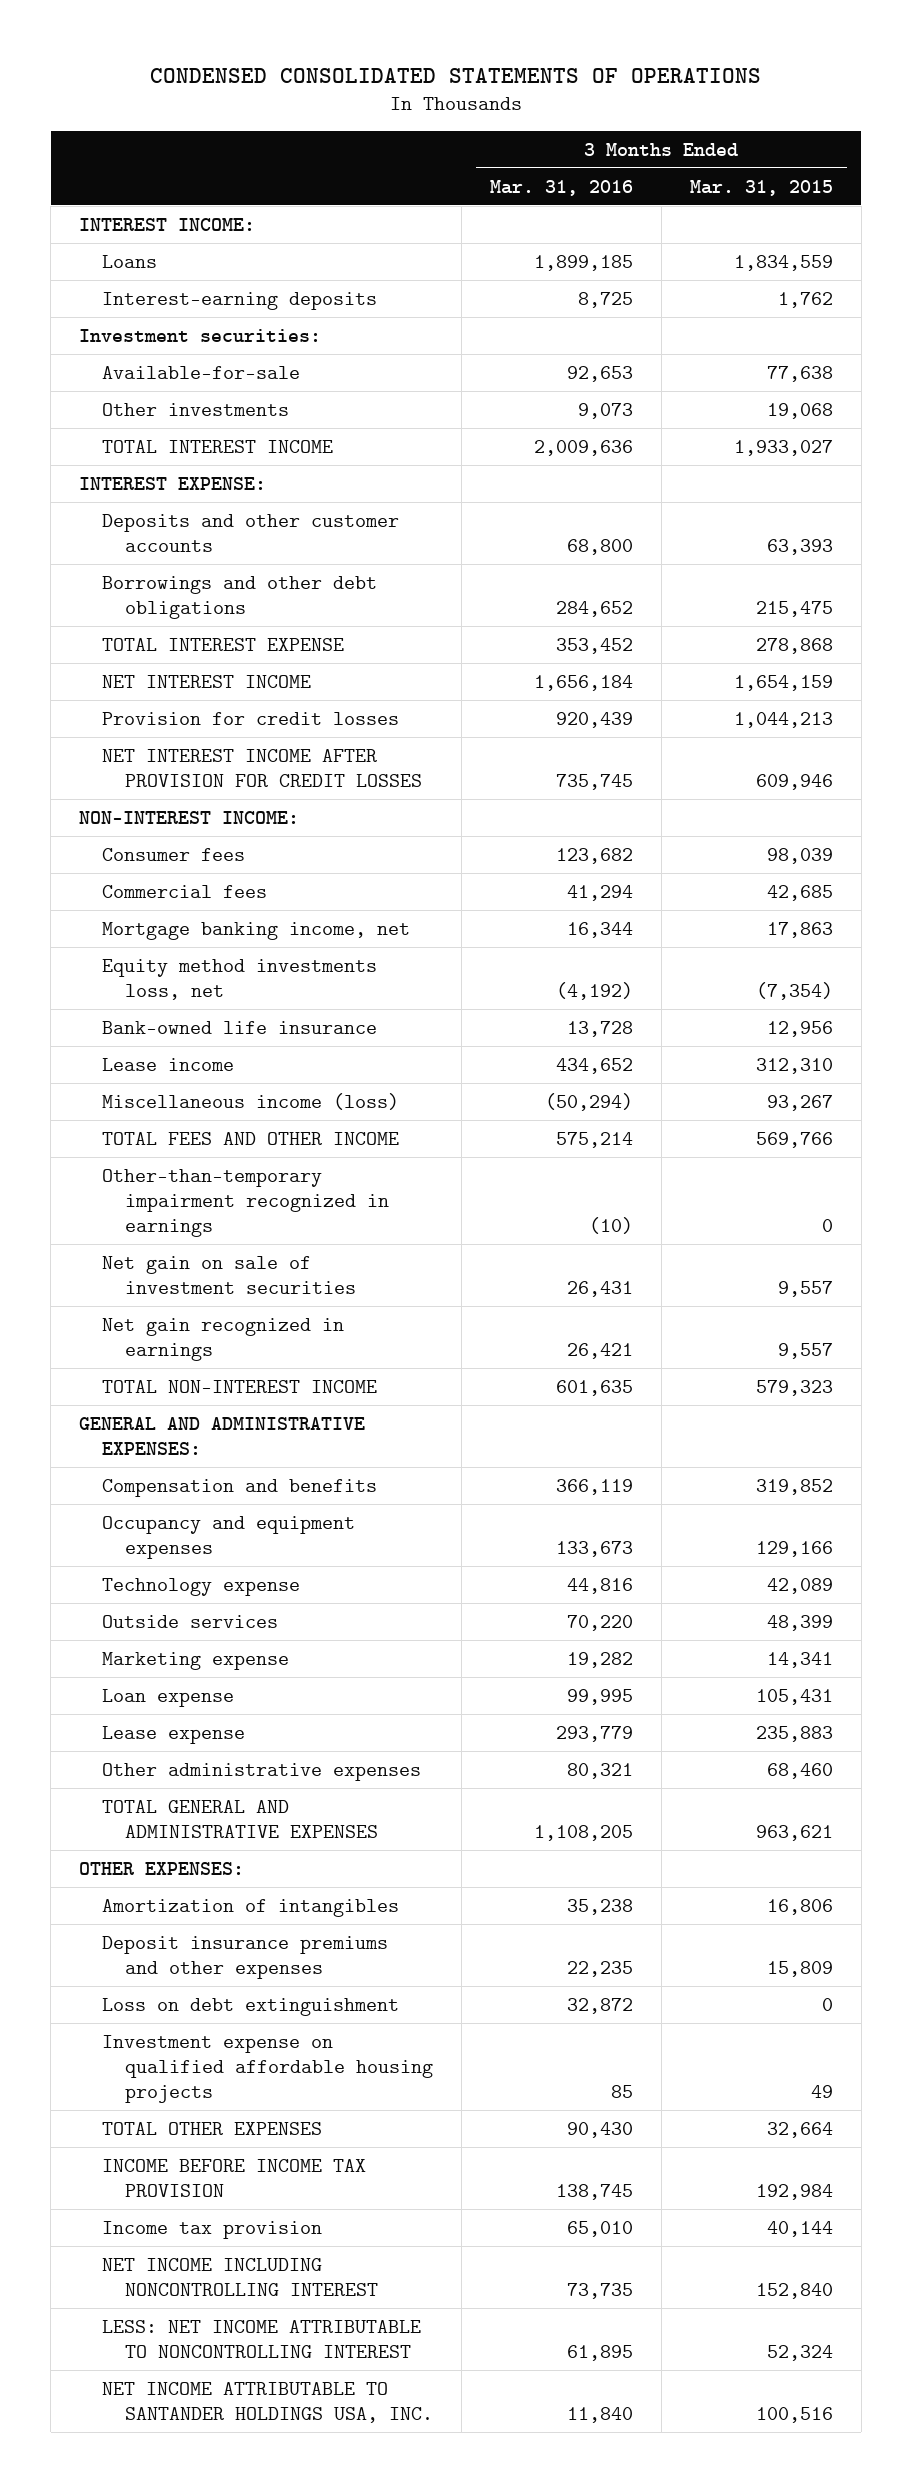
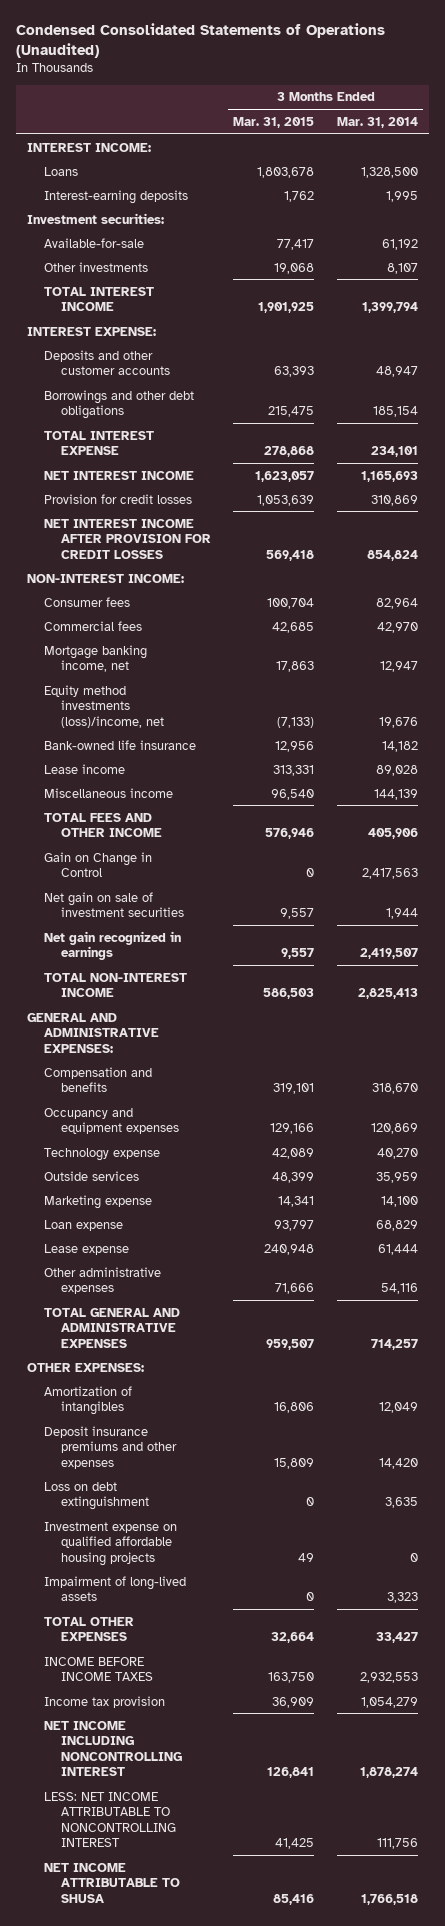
[149,67,761,83] CONDENSED CONSOLIDATED STATEMENTS OF OPERATIONS -> [15,23,385,59] Condensed Consolidated Statements of Operations (Unaudited)
[489,179,633,196] Mar. 31, 2016 -> none
none -> [336,116,418,128] Mar. 31, 2014
[733,254,833,271] 1,834,559 -> [257,166,315,178] 1,803,678
[766,365,833,382] 77,638 -> [277,238,315,250] 77,417
[733,439,833,456] 1,933,027 -> [258,302,315,314] 1,901,925
[733,674,833,691] 1,654,159 -> [255,470,315,482] 1,623,057
[733,711,833,728] 1,044,213 -> [257,494,315,506] 1,053,639
[755,773,833,790] 609,946 -> [266,549,315,561] 569,418
[766,847,833,864] 98,039 -> [267,597,315,609] 100,704
[102,958,378,1000] Equity method investments loss, net -> [44,684,165,728] Equity method investments (loss)/income, net
[755,981,833,1000] (7,354) -> [277,716,315,728] (7,133)
[102,1168,390,1237] Other-than-temporary impairment recognized in earnings -> none
[755,1057,833,1074] 312,310 -> [273,764,315,776] 313,331
[102,1092,400,1110] Miscellaneous income (loss) -> [44,787,174,798] Miscellaneous income
[766,1094,833,1111] 93,267 -> [271,788,315,800] 96,540
[755,1131,833,1148] 569,766 -> [265,828,315,840] 576,946
none -> [44,851,153,878] Gain on Change in Control
[755,1379,833,1396] 579,323 -> [263,988,315,1000] 586,503
[755,1478,833,1495] 319,852 -> [273,1083,315,1095] 319,101
[755,1688,833,1705] 105,431 -> [274,1219,315,1231] 93,797
[755,1725,833,1742] 235,883 -> [264,1243,315,1255] 240,948
[766,1762,833,1779] 68,460 -> [275,1283,315,1295] 71,666
[755,1824,833,1841] 963,621 -> [266,1338,315,1350] 959,507
none -> [44,1575,187,1602] Impairment of long-lived assets
[102,2158,367,2197] INCOME BEFORE INCOME TAX PROVISION -> [44,1656,154,1682] INCOME BEFORE INCOME TAXES
[755,2183,833,2200] 192,984 -> [268,1672,315,1684] 163,750
[766,2220,833,2237] 40,144 -> [272,1696,315,1708] 36,909
[755,2282,833,2299] 152,840 -> [267,1766,315,1778] 126,841
[766,2344,833,2361] 52,324 -> [275,1837,315,1849] 41,425
[102,2381,434,2423] NET INCOME ATTRIBUTABLE TO SANTANDER HOLDINGS USA, INC. -> [44,1862,181,1903] NET INCOME ATTRIBUTABLE TO SHUSA
[755,2406,833,2423] 100,516 -> [273,1893,315,1905] 85,416

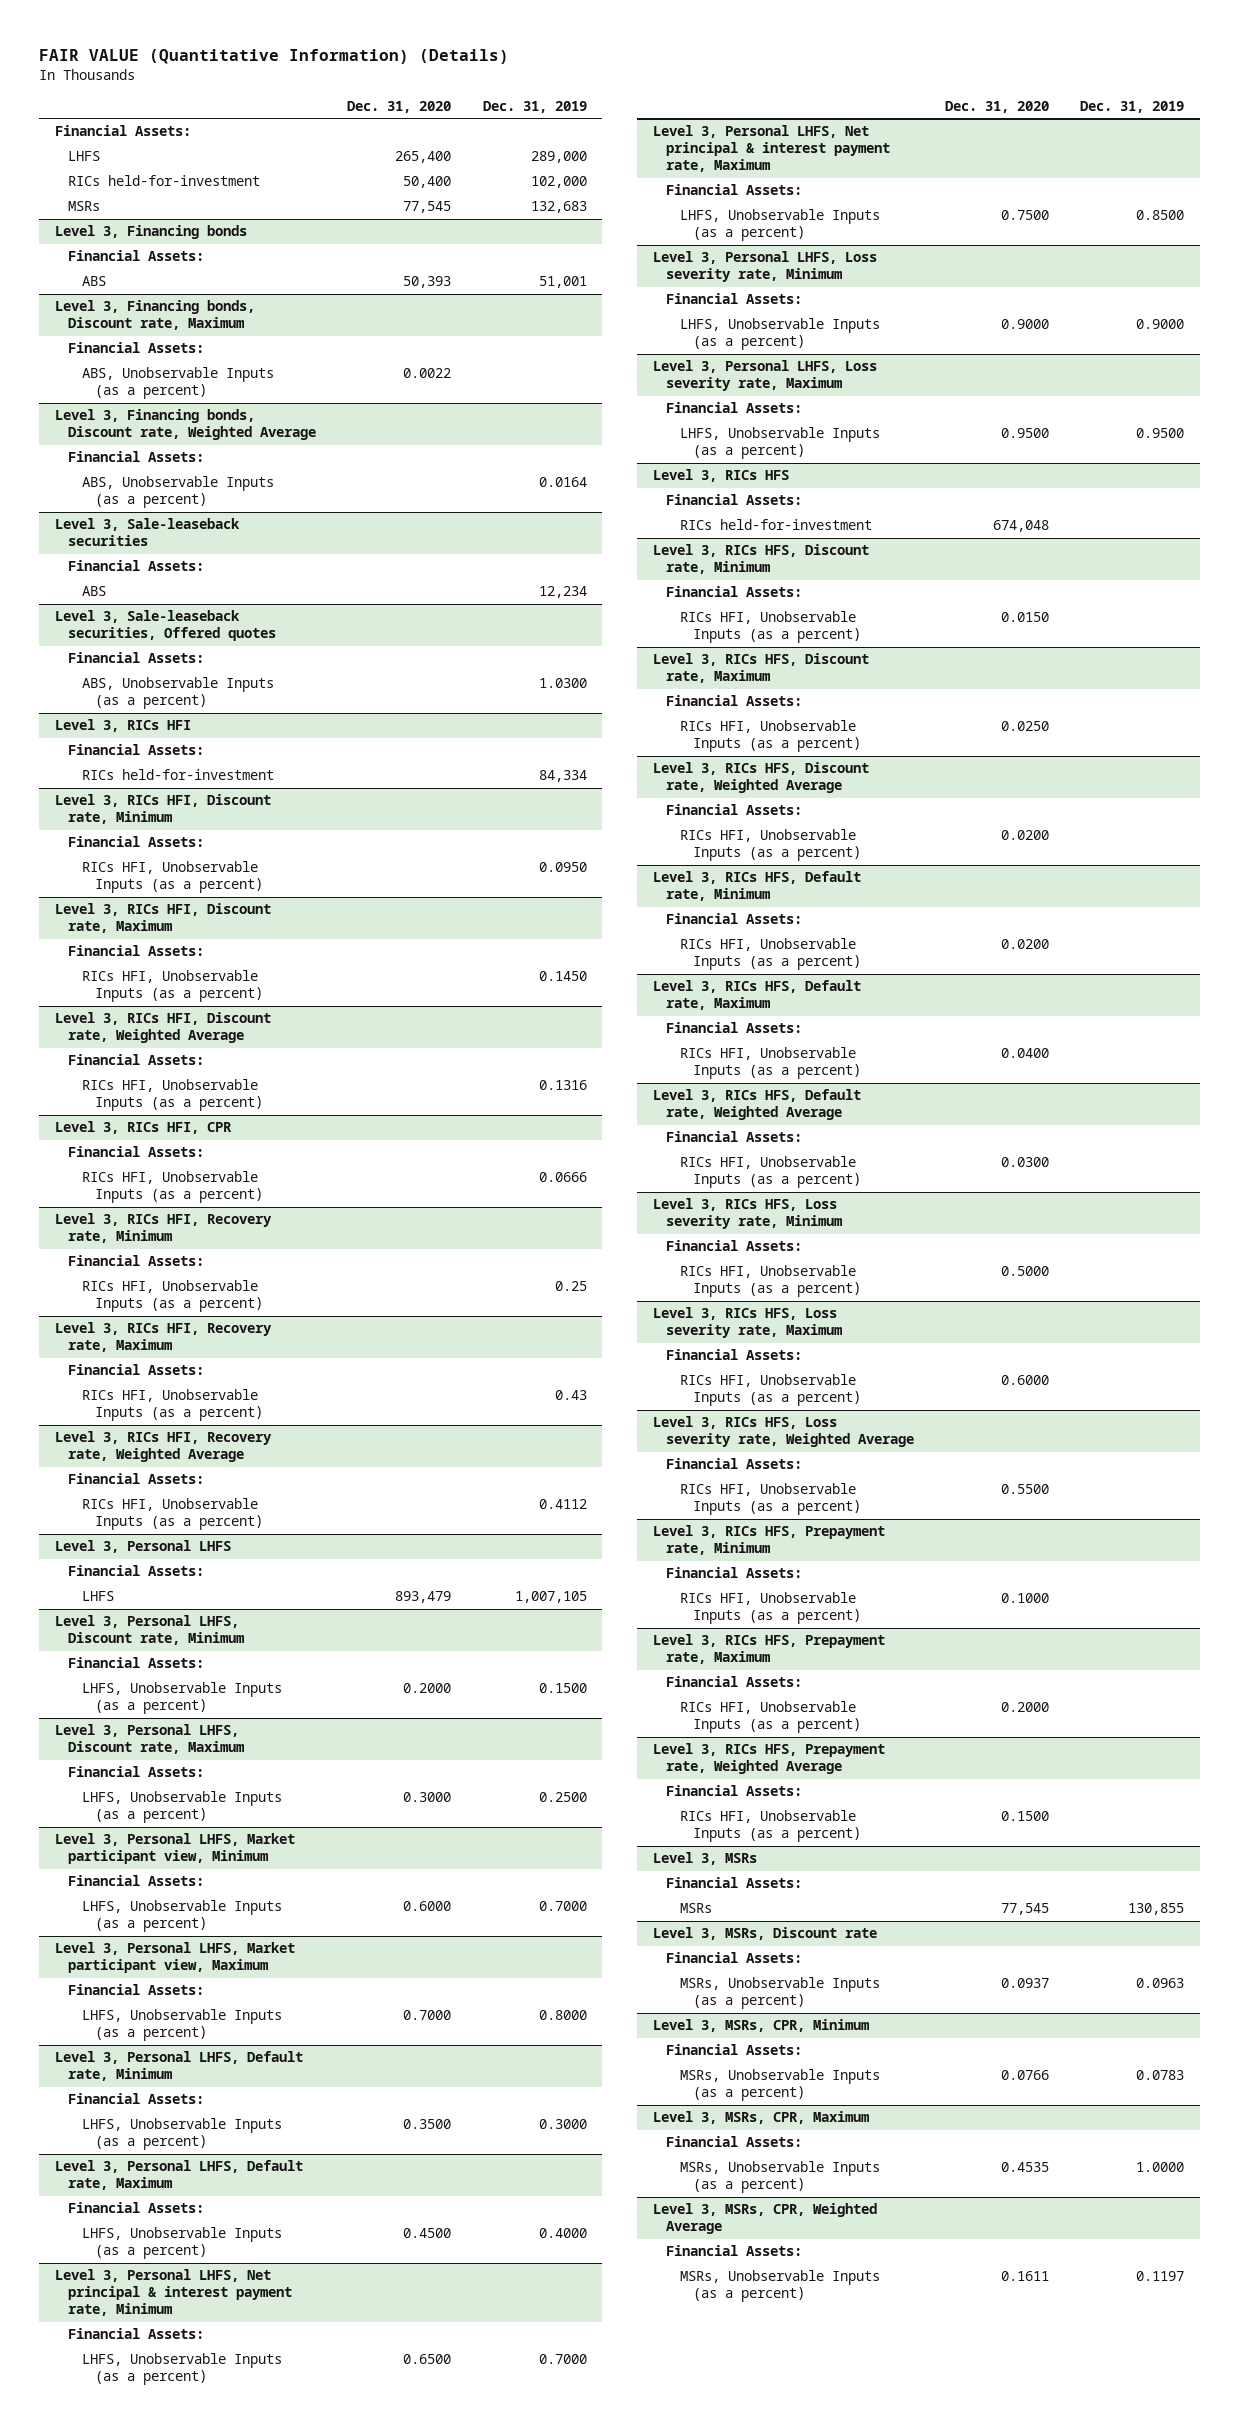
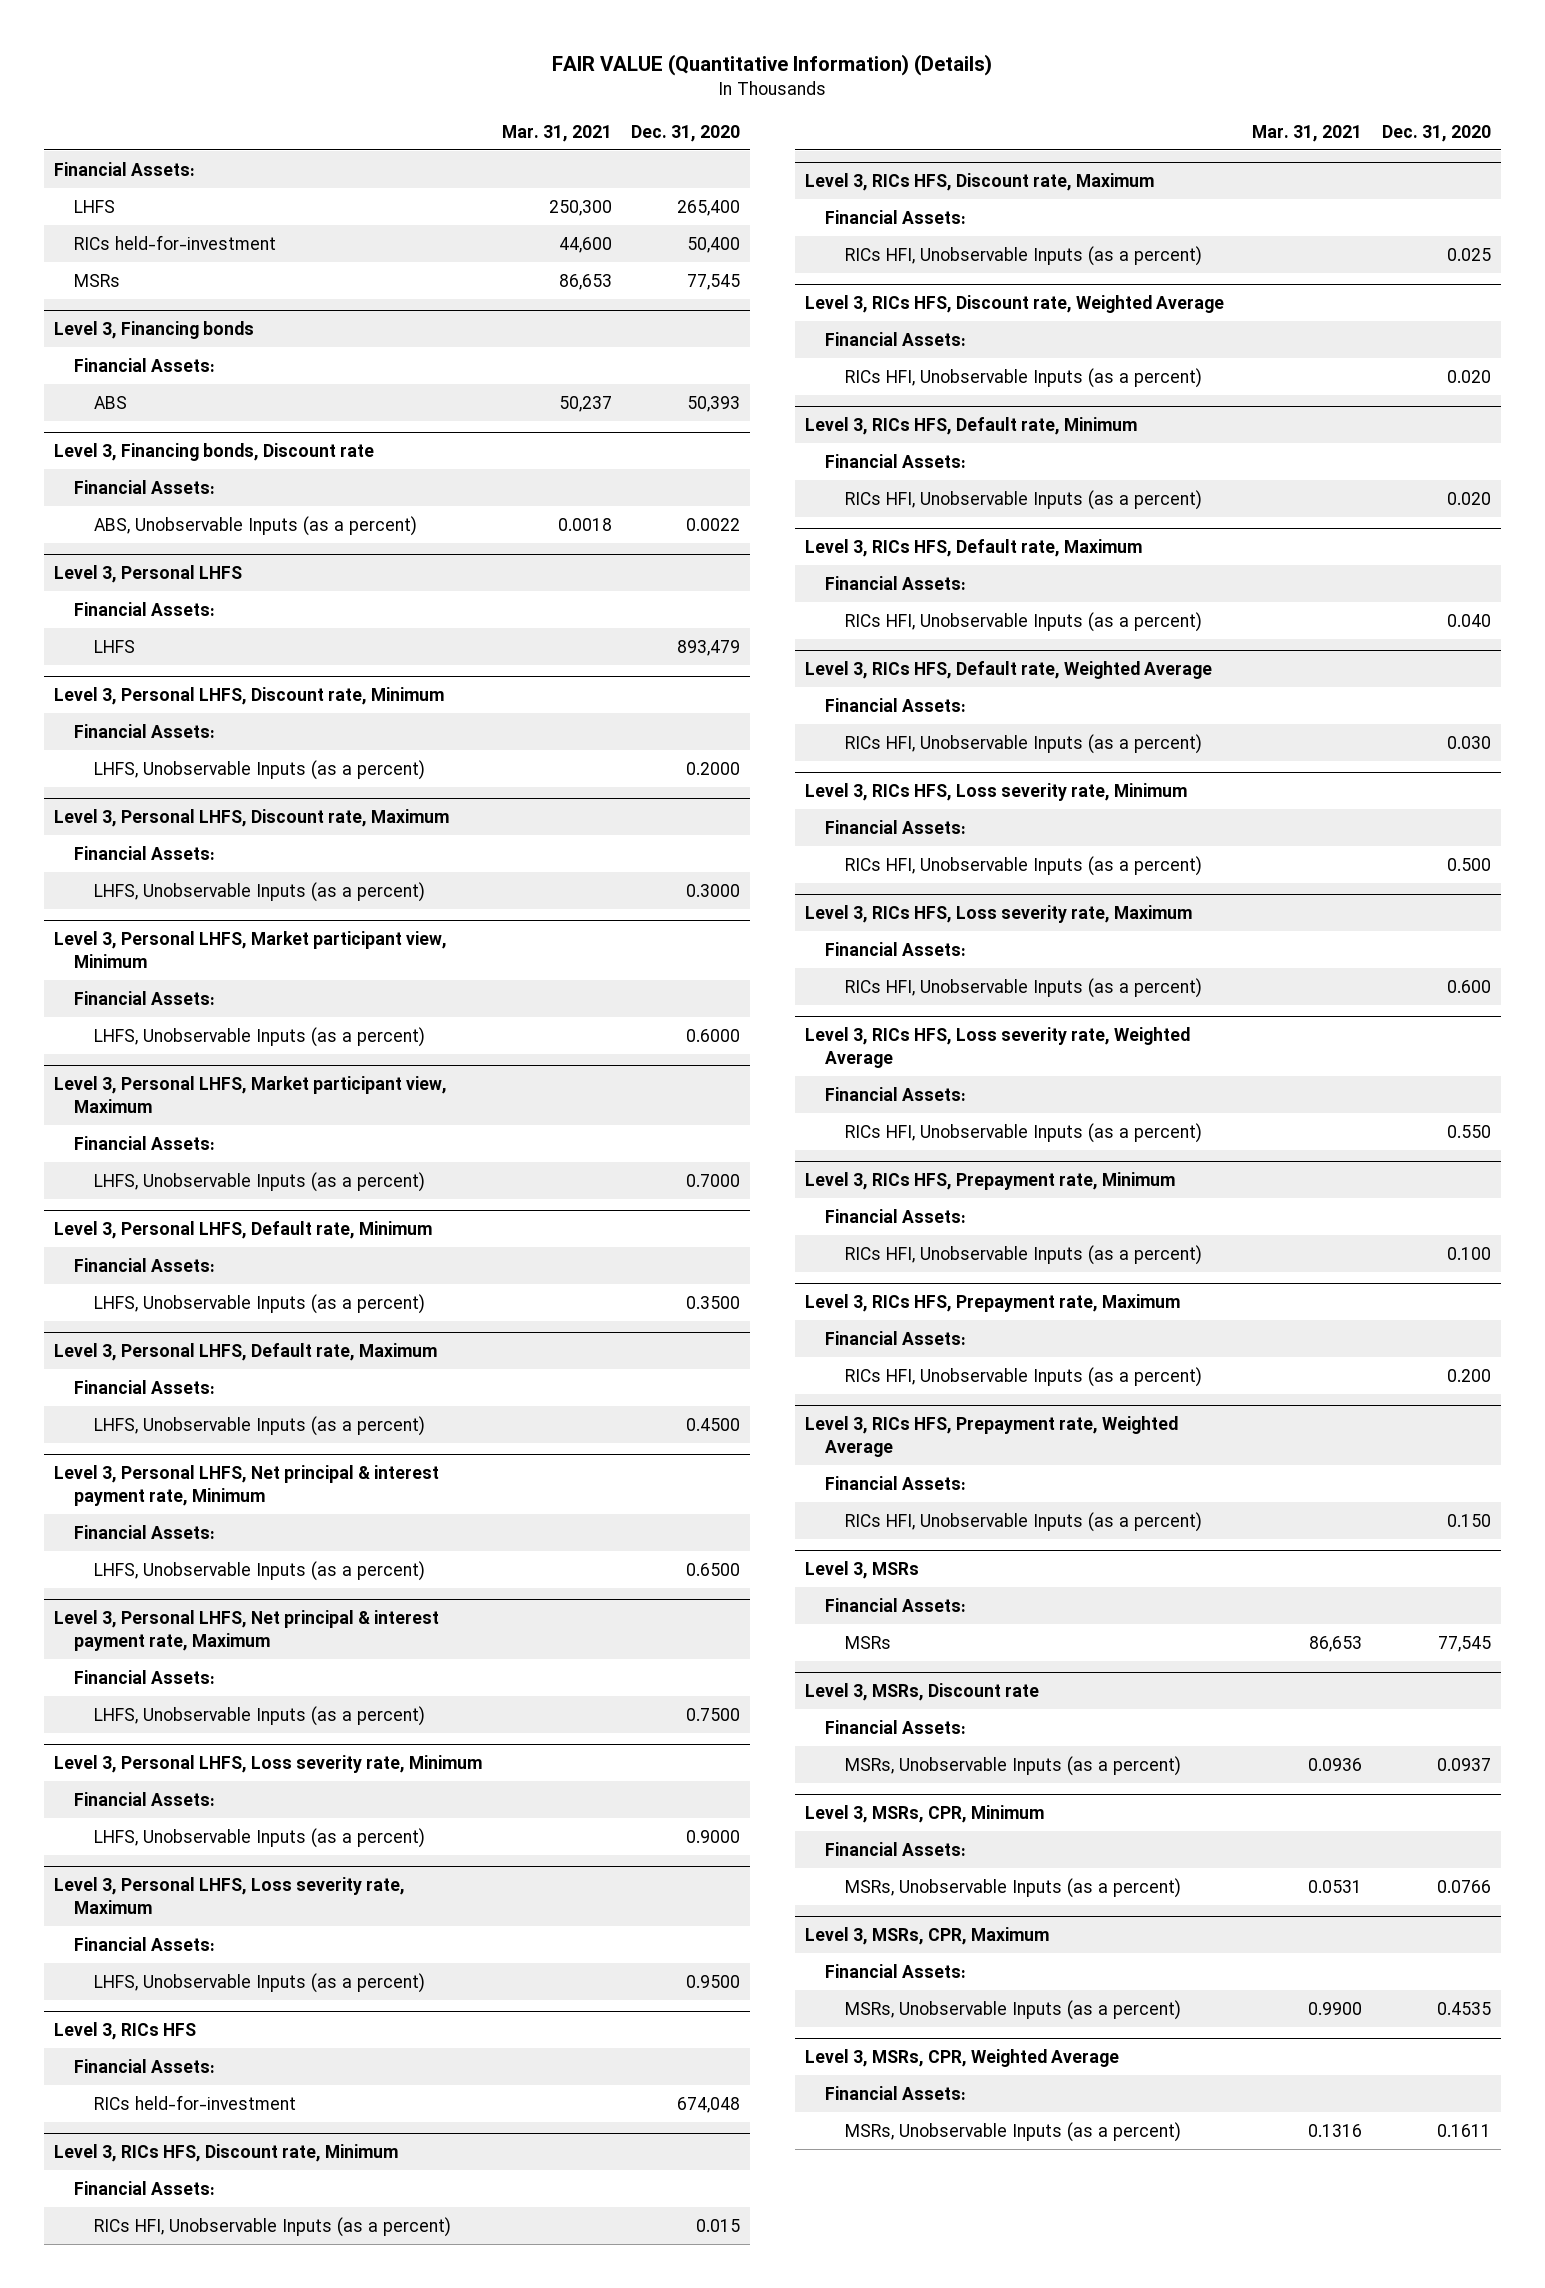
[482,100,587,113] Dec. 31, 2019 -> none
none -> [501,124,612,142] Mar. 31, 2021
[54,300,255,331] Level 3, Financing bonds, Discount rate, Maximum -> [53,443,374,462] Level 3, Financing bonds, Discount rate
[54,409,317,441] Level 3, Financing bonds, Discount rate, Weighted Average -> none
[68,451,205,463] Financial Assets: -> none
[81,476,274,509] ABS, Unobservable Inputs (as a percent) -> none
[54,518,240,547] Level 3, Sale-leaseback securities -> none
[68,560,205,572] Financial Assets: -> none
[81,586,106,597] ABS -> none
[54,610,277,642] Level 3, Sale-leaseback securities, Offered quotes -> none
[68,652,205,664] Financial Assets: -> none
[81,677,274,710] ABS, Unobservable Inputs (as a percent) -> none
[54,719,191,733] Level 3, RICs HFI -> none
[68,744,205,756] Financial Assets: -> none
[81,769,274,781] RICs held-for-investment -> none
[54,794,271,825] Level 3, RICs HFI, Discount rate, Minimum -> none
[68,836,205,848] Financial Assets: -> none
[81,861,264,894] RICs HFI, Unobservable Inputs (as a percent) -> none
[54,903,271,934] Level 3, RICs HFI, Discount rate, Maximum -> none
[68,945,205,957] Financial Assets: -> none
[81,970,264,1003] RICs HFI, Unobservable Inputs (as a percent) -> none
[54,1012,271,1044] Level 3, RICs HFI, Discount rate, Weighted Average -> none
[68,1054,205,1066] Financial Assets: -> none
[81,1079,264,1112] RICs HFI, Unobservable Inputs (as a percent) -> none
[54,1121,232,1135] Level 3, RICs HFI, CPR -> none
[68,1146,205,1158] Financial Assets: -> none
[81,1171,264,1204] RICs HFI, Unobservable Inputs (as a percent) -> none
[54,1213,272,1244] Level 3, RICs HFI, Recovery rate, Minimum -> none
[68,1255,205,1267] Financial Assets: -> none
[81,1280,264,1313] RICs HFI, Unobservable Inputs (as a percent) -> none
[54,1322,272,1353] Level 3, RICs HFI, Recovery rate, Maximum -> none
[68,1364,205,1376] Financial Assets: -> none
[81,1389,264,1422] RICs HFI, Unobservable Inputs (as a percent) -> none
[54,1431,272,1463] Level 3, RICs HFI, Recovery rate, Weighted Average -> none
[68,1473,205,1485] Financial Assets: -> none
[81,1498,264,1531] RICs HFI, Unobservable Inputs (as a percent) -> none
[1001,612,1050,623] 0.0150 -> [696,2218,741,2232] 0.015
[1001,721,1050,732] 0.0250 -> [1447,247,1492,261] 0.025
[1001,830,1050,841] 0.0200 -> [1447,369,1492,383] 0.020
[1001,939,1050,950] 0.0200 -> [1447,491,1492,505] 0.020
[1001,1048,1050,1059] 0.0400 -> [1447,613,1492,627] 0.040
[1001,1157,1050,1168] 0.0300 -> [1447,735,1492,749] 0.030
[1001,1266,1050,1277] 0.5000 -> [1447,857,1492,871] 0.500
[1001,1375,1050,1386] 0.6000 -> [1447,979,1492,993] 0.600
[1001,1484,1050,1495] 0.5500 -> [1447,1124,1492,1138] 0.550
[1001,1593,1050,1604] 0.1000 -> [1447,1246,1492,1260] 0.100
[1001,1702,1050,1713] 0.2000 -> [1447,1368,1492,1382] 0.200
[1001,1811,1050,1822] 0.1500 -> [1447,1513,1492,1527] 0.150

